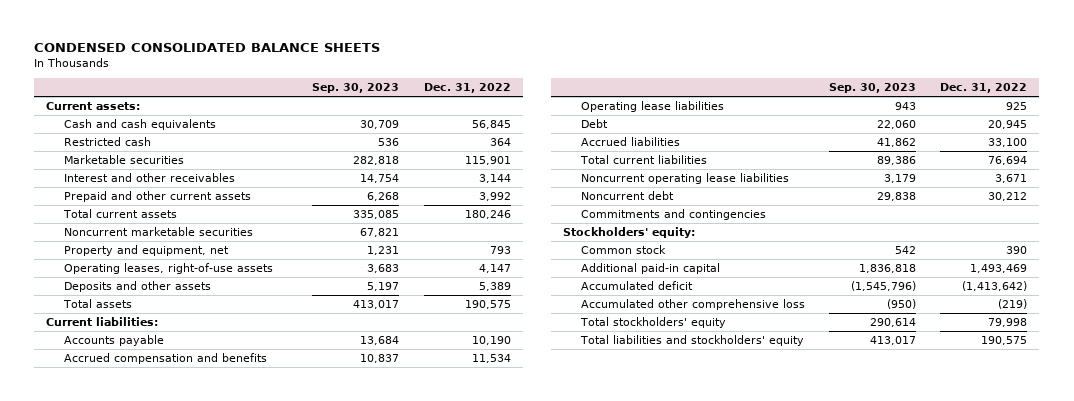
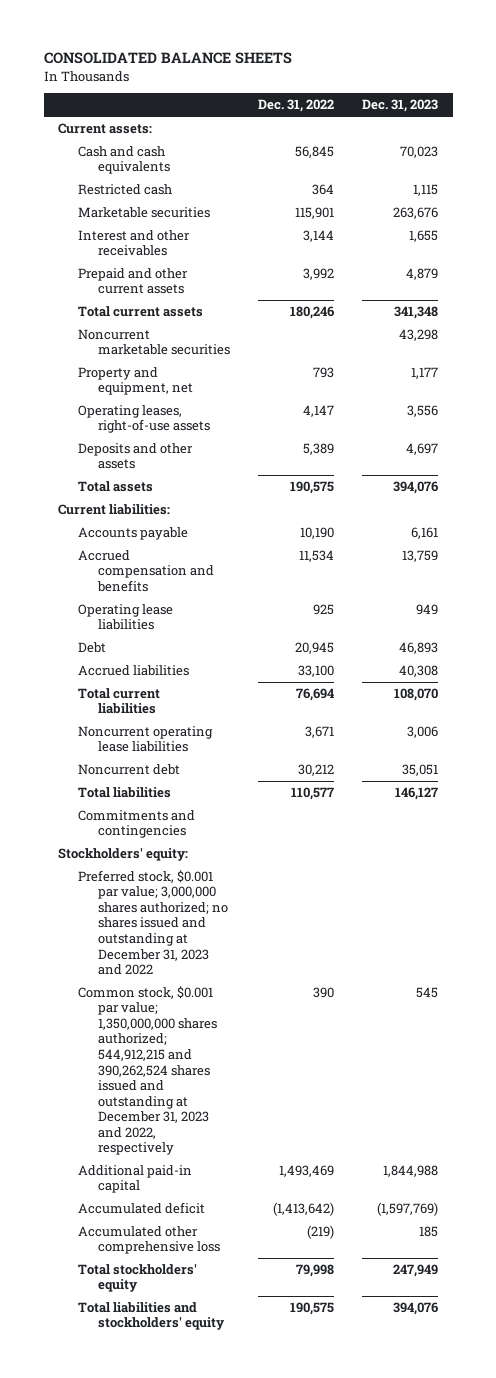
[34,42,381,52] CONDENSED CONSOLIDATED BALANCE SHEETS -> [43,52,292,65] CONSOLIDATED BALANCE SHEETS
[312,83,400,94] Sep. 30, 2023 -> none
none -> [362,99,439,113] Dec. 31, 2023
none -> [77,786,171,798] Total liabilities
none -> [77,869,228,976] Preferred stock, $0.001 par value; 3,000,000 shares authorized; no shares issued and outstanding at December 31, 2023 and 2022
[580,245,666,255] Common stock -> [77,985,217,1156] Common stock, $0.001 par value; 1,350,000,000 shares authorized; 544,912,215 and 390,262,524 shares issued and outstanding at December 31, 2023 and 2022, respectively

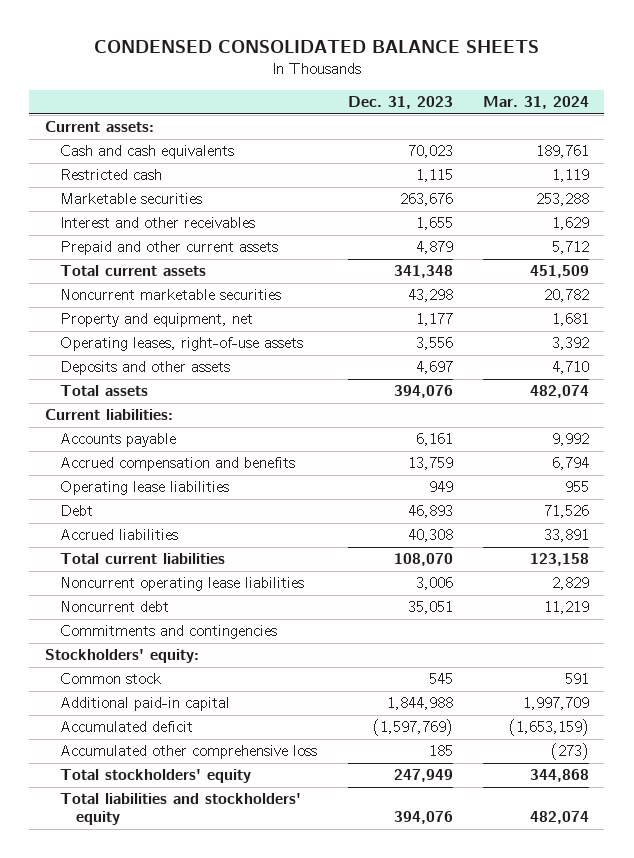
[43,52,292,65] CONSOLIDATED BALANCE SHEETS -> [93,40,539,54] CONDENSED CONSOLIDATED BALANCE SHEETS
[258,99,335,113] Dec. 31, 2022 -> none
none -> [483,96,590,110] Mar. 31, 2024
[77,786,171,798] Total liabilities -> none
[77,869,228,976] Preferred stock, $0.001 par value; 3,000,000 shares authorized; no shares issued and outstanding at December 31, 2023 and 2022 -> none
[77,985,217,1156] Common stock, $0.001 par value; 1,350,000,000 shares authorized; 544,912,215 and 390,262,524 shares issued and outstanding at December 31, 2023 and 2022, respectively -> [60,673,162,685] Common stock

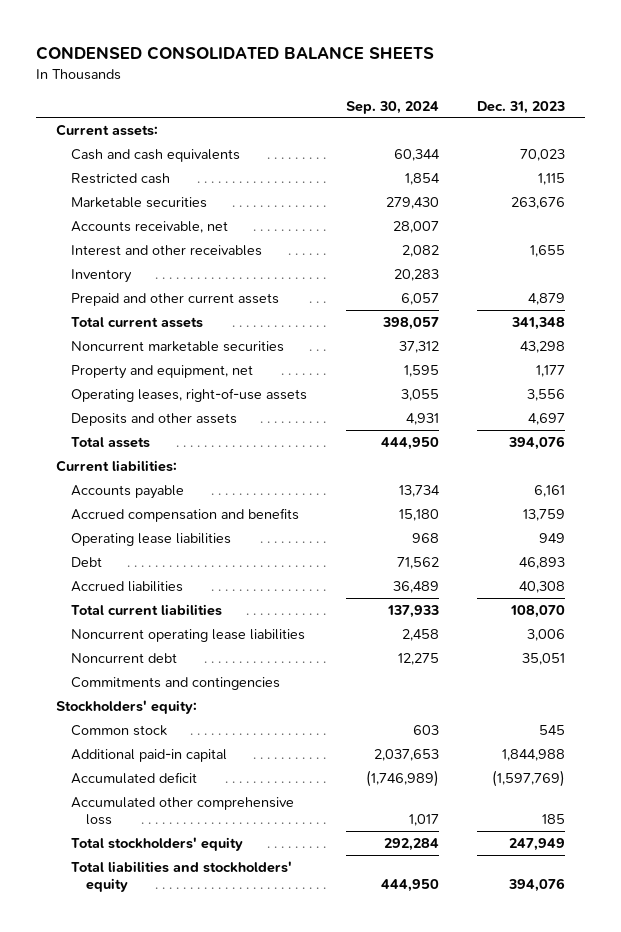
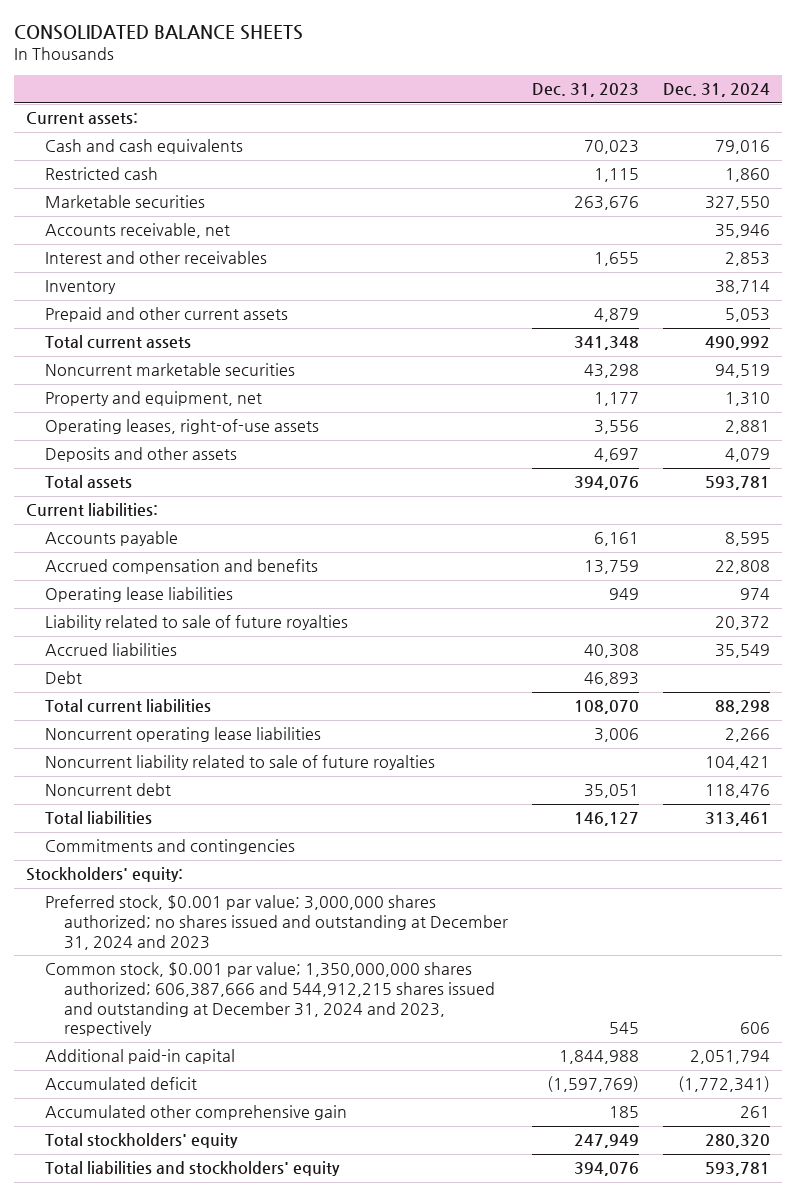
[36,46,435,61] CONDENSED CONSOLIDATED BALANCE SHEETS -> [13,25,303,41] CONSOLIDATED BALANCE SHEETS
[345,100,439,114] Sep. 30, 2024 -> none
none -> [663,83,771,98] Dec. 31, 2024
none -> [44,615,348,631] Liability related to sale of future royalties
[70,556,102,567] Debt -> [44,671,82,685] Debt
none -> [44,755,435,771] Noncurrent liability related to sale of future royalties
none -> [44,811,152,825] Total liabilities
none -> [44,895,508,950] Preferred stock, $0.001 par value; 3,000,000 shares authorized; no shares issued and outstanding at December 31, 2024 and 2023
[70,724,167,736] Common stock -> [44,962,495,1037] Common stock, $0.001 par value; 1,350,000,000 shares authorized; 606,387,666 and 544,912,215 shares issued and outstanding at December 31, 2024 and 2023, respectively
[70,796,294,826] Accumulated other comprehensive loss -> [44,1105,347,1121] Accumulated other comprehensive gain

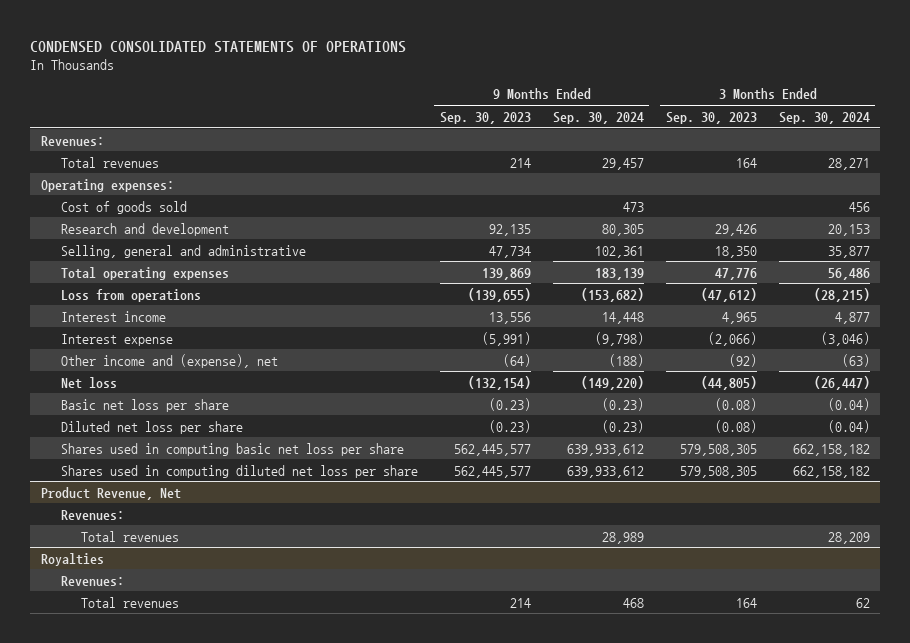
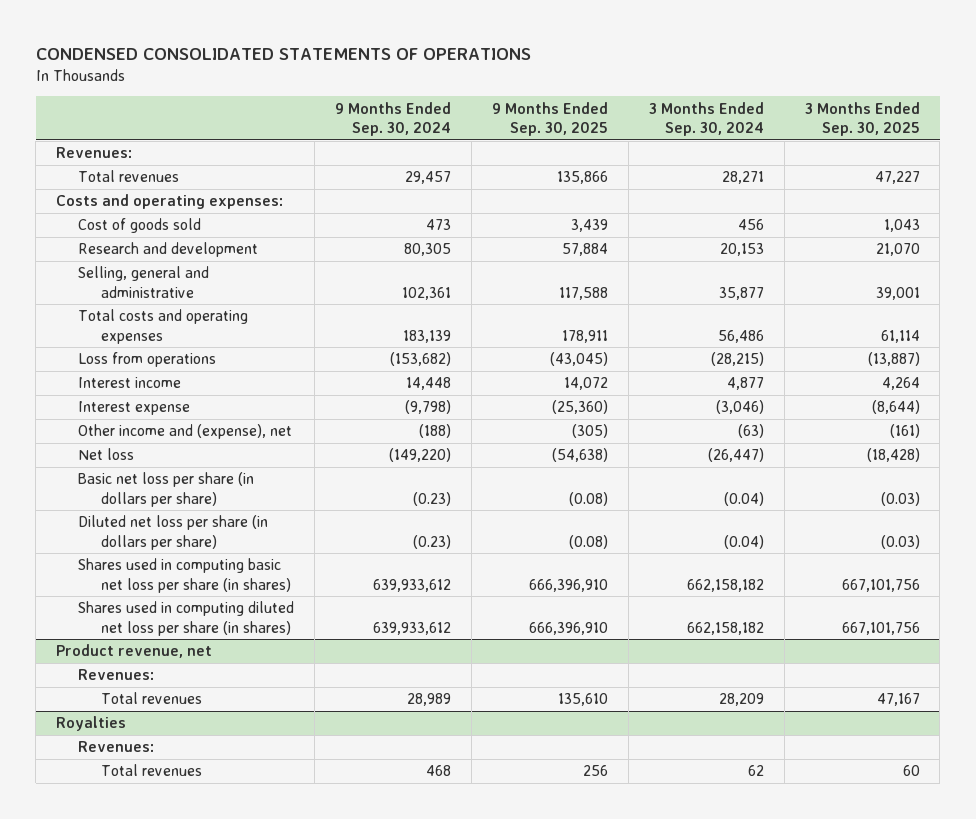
[439,111,531,124] Sep. 30, 2023 -> none
[665,111,757,124] Sep. 30, 2023 -> none
none -> [491,101,608,136] 9 Months Ended Sep. 30, 2025
none -> [804,101,920,136] 3 Months Ended Sep. 30, 2025
[40,178,174,192] Operating expenses: -> [56,194,284,210] Costs and operating expenses:
[60,266,229,280] Total operating expenses -> [78,309,249,344] Total costs and operating expenses
[60,398,229,412] Basic net loss per share -> [78,472,255,507] Basic net loss per share (in dollars per share)
[60,420,243,434] Diluted net loss per share -> [78,515,269,550] Diluted net loss per share (in dollars per share)
[60,442,404,456] Shares used in computing basic net loss per share -> [78,558,291,593] Shares used in computing basic net loss per share (in shares)
[60,464,418,478] Shares used in computing diluted net loss per share -> [78,601,295,636] Shares used in computing diluted net loss per share (in shares)
[40,486,181,500] Product Revenue, Net -> [56,644,213,659] Product revenue, net

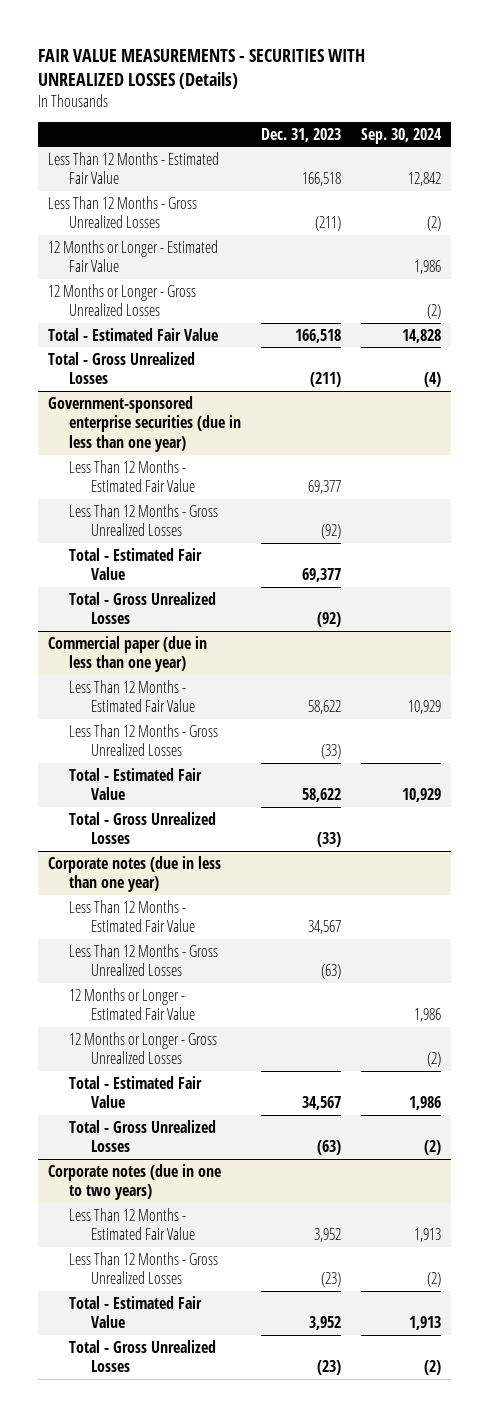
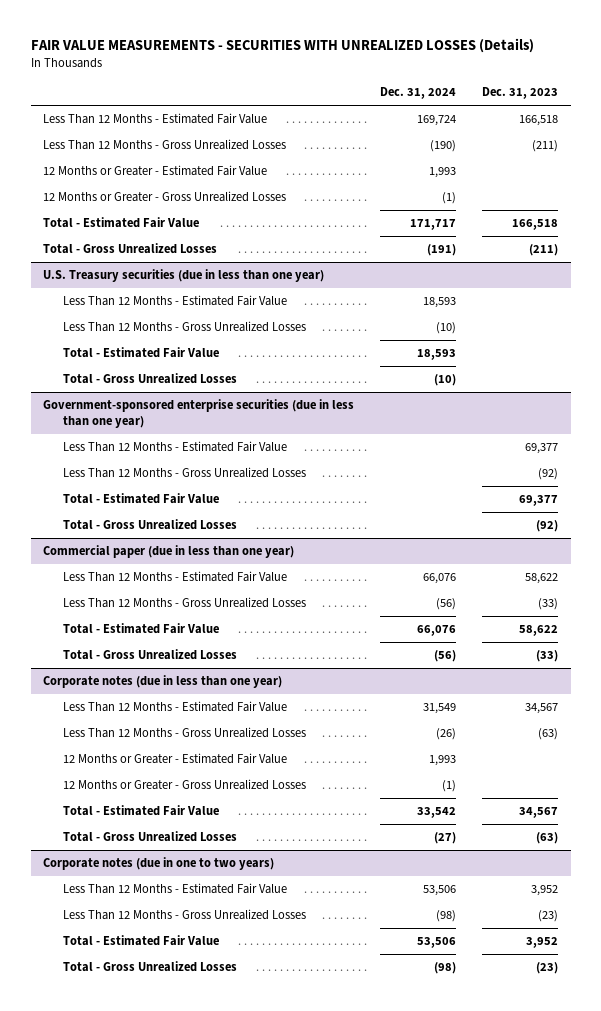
[360,127,442,144] Sep. 30, 2024 -> none
none -> [380,87,457,100] Dec. 31, 2024
[47,239,218,273] 12 Months or Longer - Estimated Fair Value -> [43,164,268,176] 12 Months or Greater - Estimated Fair Value
[47,283,196,317] 12 Months or Longer - Gross Unrealized Losses -> [43,190,287,202] 12 Months or Greater - Gross Unrealized Losses
none -> [43,268,325,282] U.S. Treasury securities (due in less than one year)
none -> [63,294,288,306] Less Than 12 Months - Estimated Fair Value
none -> [63,320,307,332] Less Than 12 Months - Gross Unrealized Losses
none -> [63,346,220,358] Total - Estimated Fair Value
none -> [63,372,238,384] Total - Gross Unrealized Losses
[69,987,195,1021] 12 Months or Longer - Estimated Fair Value -> [63,752,288,764] 12 Months or Greater - Estimated Fair Value
[69,1031,218,1065] 12 Months or Longer - Gross Unrealized Losses -> [63,778,307,790] 12 Months or Greater - Gross Unrealized Losses

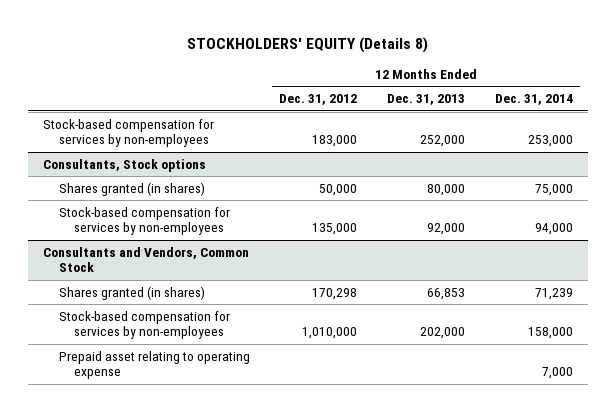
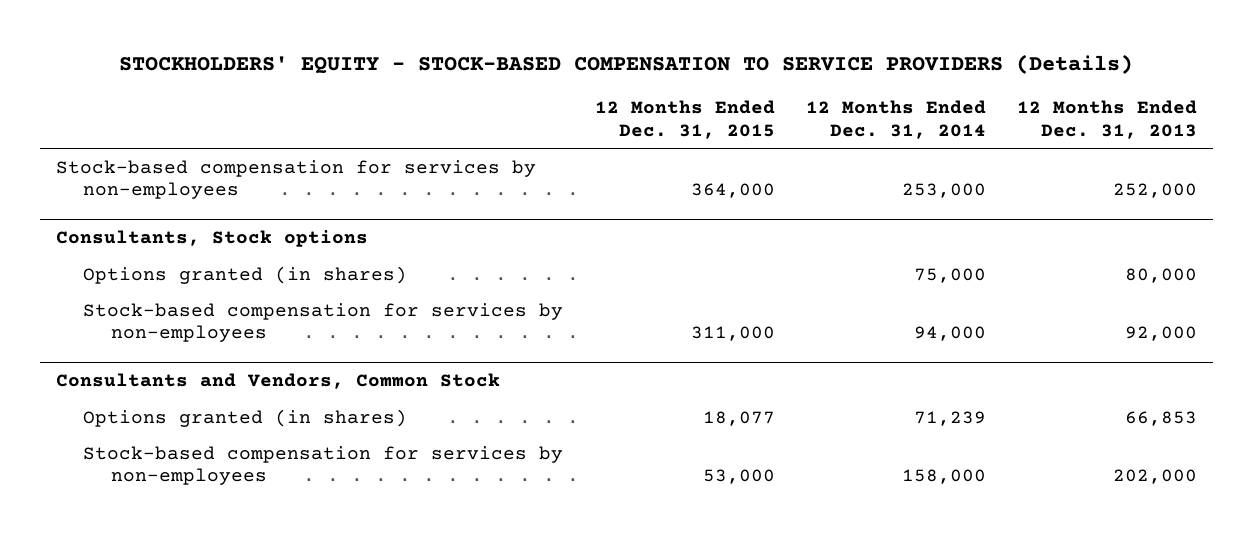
[186,37,428,54] STOCKHOLDERS' EQUITY (Details 8) -> [119,53,1134,74] STOCKHOLDERS' EQUITY - STOCK-BASED COMPENSATION TO SERVICE PROVIDERS (Details)
[279,94,358,106] Dec. 31, 2012 -> none
none -> [594,99,775,139] 12 Months Ended Dec. 31, 2015
[58,181,205,196] Shares granted (in shares) -> [83,265,408,284] Options granted (in shares)
[58,285,205,300] Shares granted (in shares) -> [83,408,408,427] Options granted (in shares)
[58,350,250,380] Prepaid asset relating to operating expense -> none

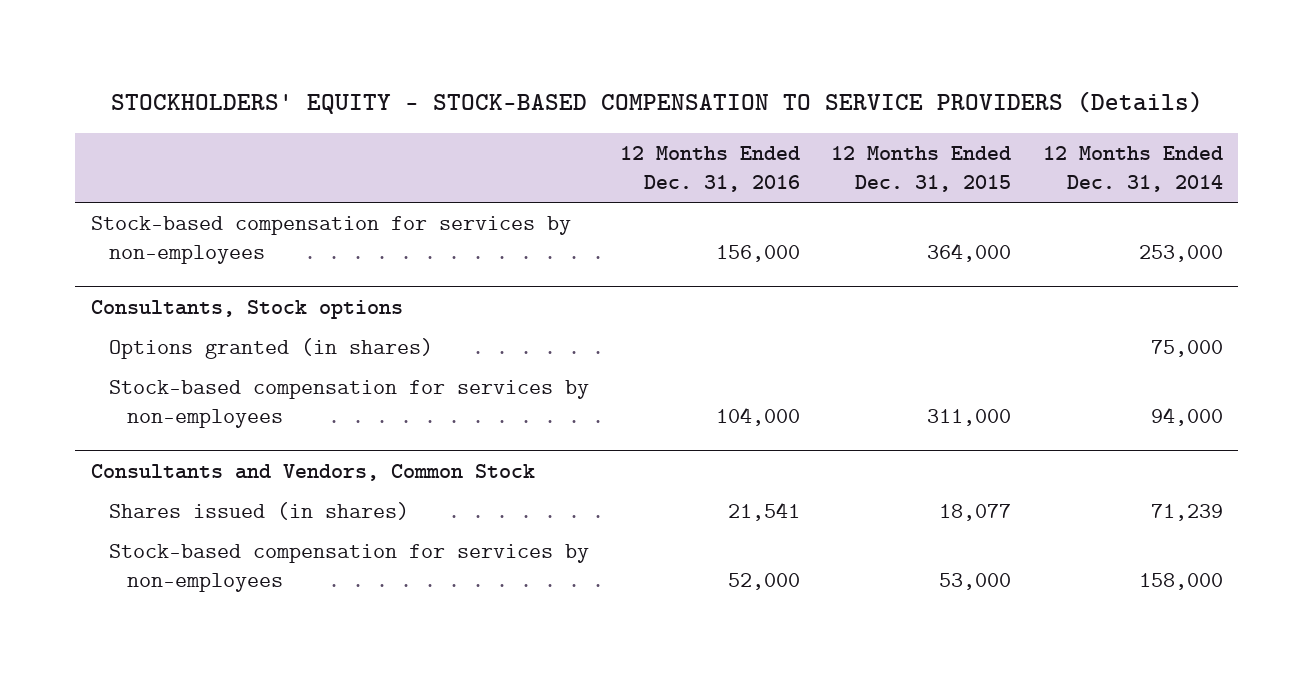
[1017,99,1198,139] 12 Months Ended Dec. 31, 2013 -> none
none -> [620,145,801,193] 12 Months Ended Dec. 31, 2016
[83,408,408,427] Options granted (in shares) -> [108,501,409,520] Shares issued (in shares)

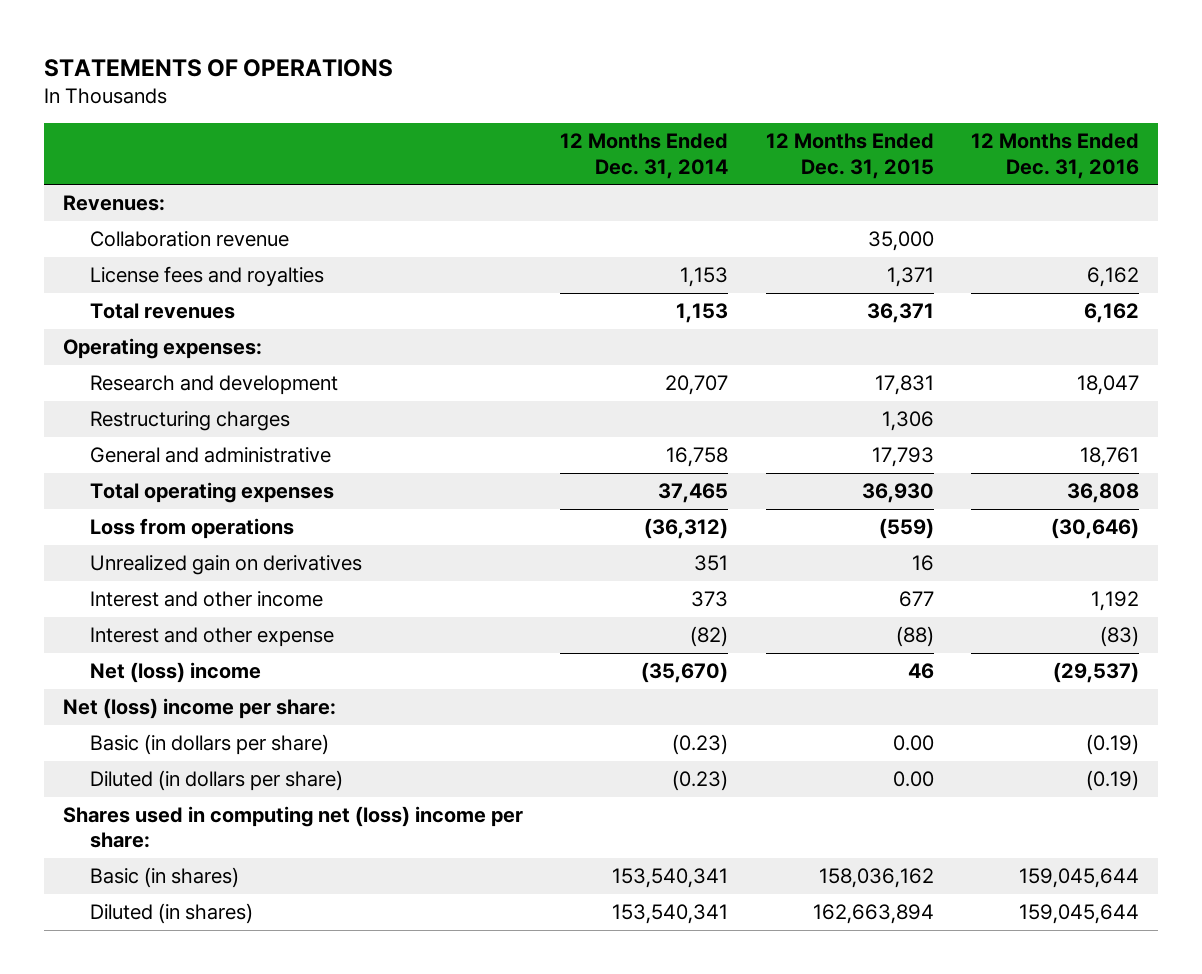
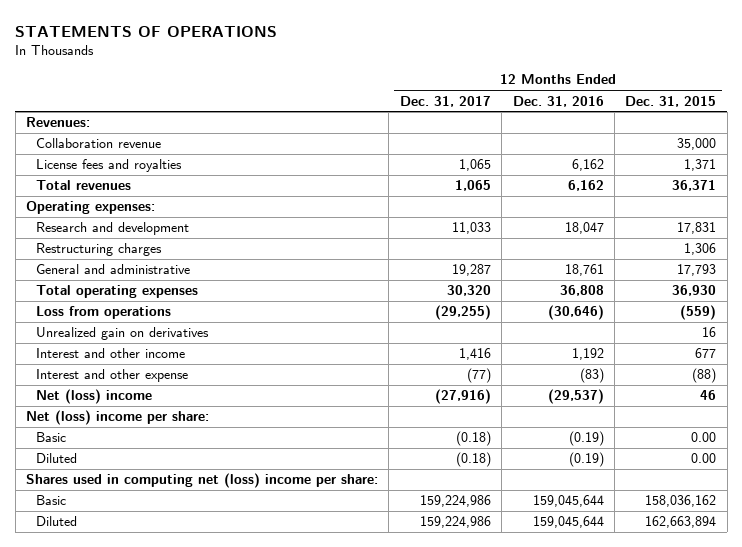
[560,133,729,179] 12 Months Ended Dec. 31, 2014 -> none
none -> [399,95,491,107] Dec. 31, 2017
[89,734,329,756] Basic (in dollars per share) -> [36,432,67,443] Basic
[89,770,343,792] Diluted (in dollars per share) -> [36,453,78,464] Diluted
[89,867,239,889] Basic (in shares) -> [36,495,67,506] Basic
[89,903,253,925] Diluted (in shares) -> [36,516,78,527] Diluted

